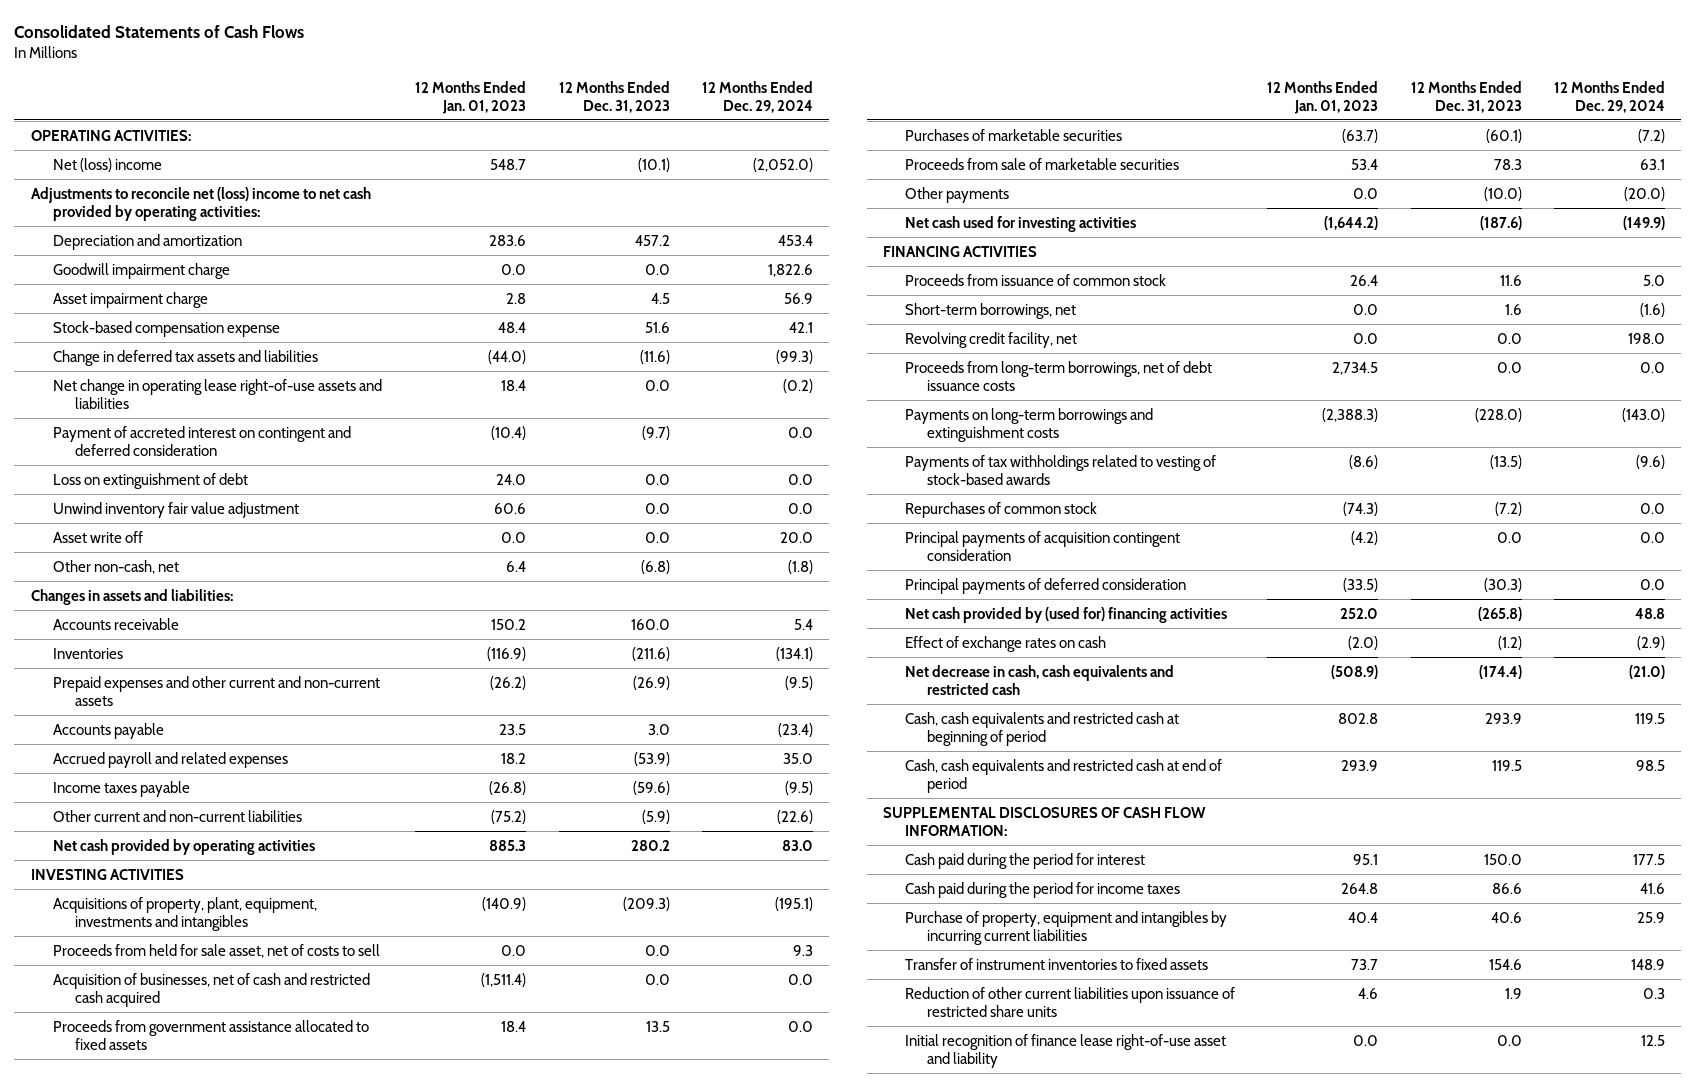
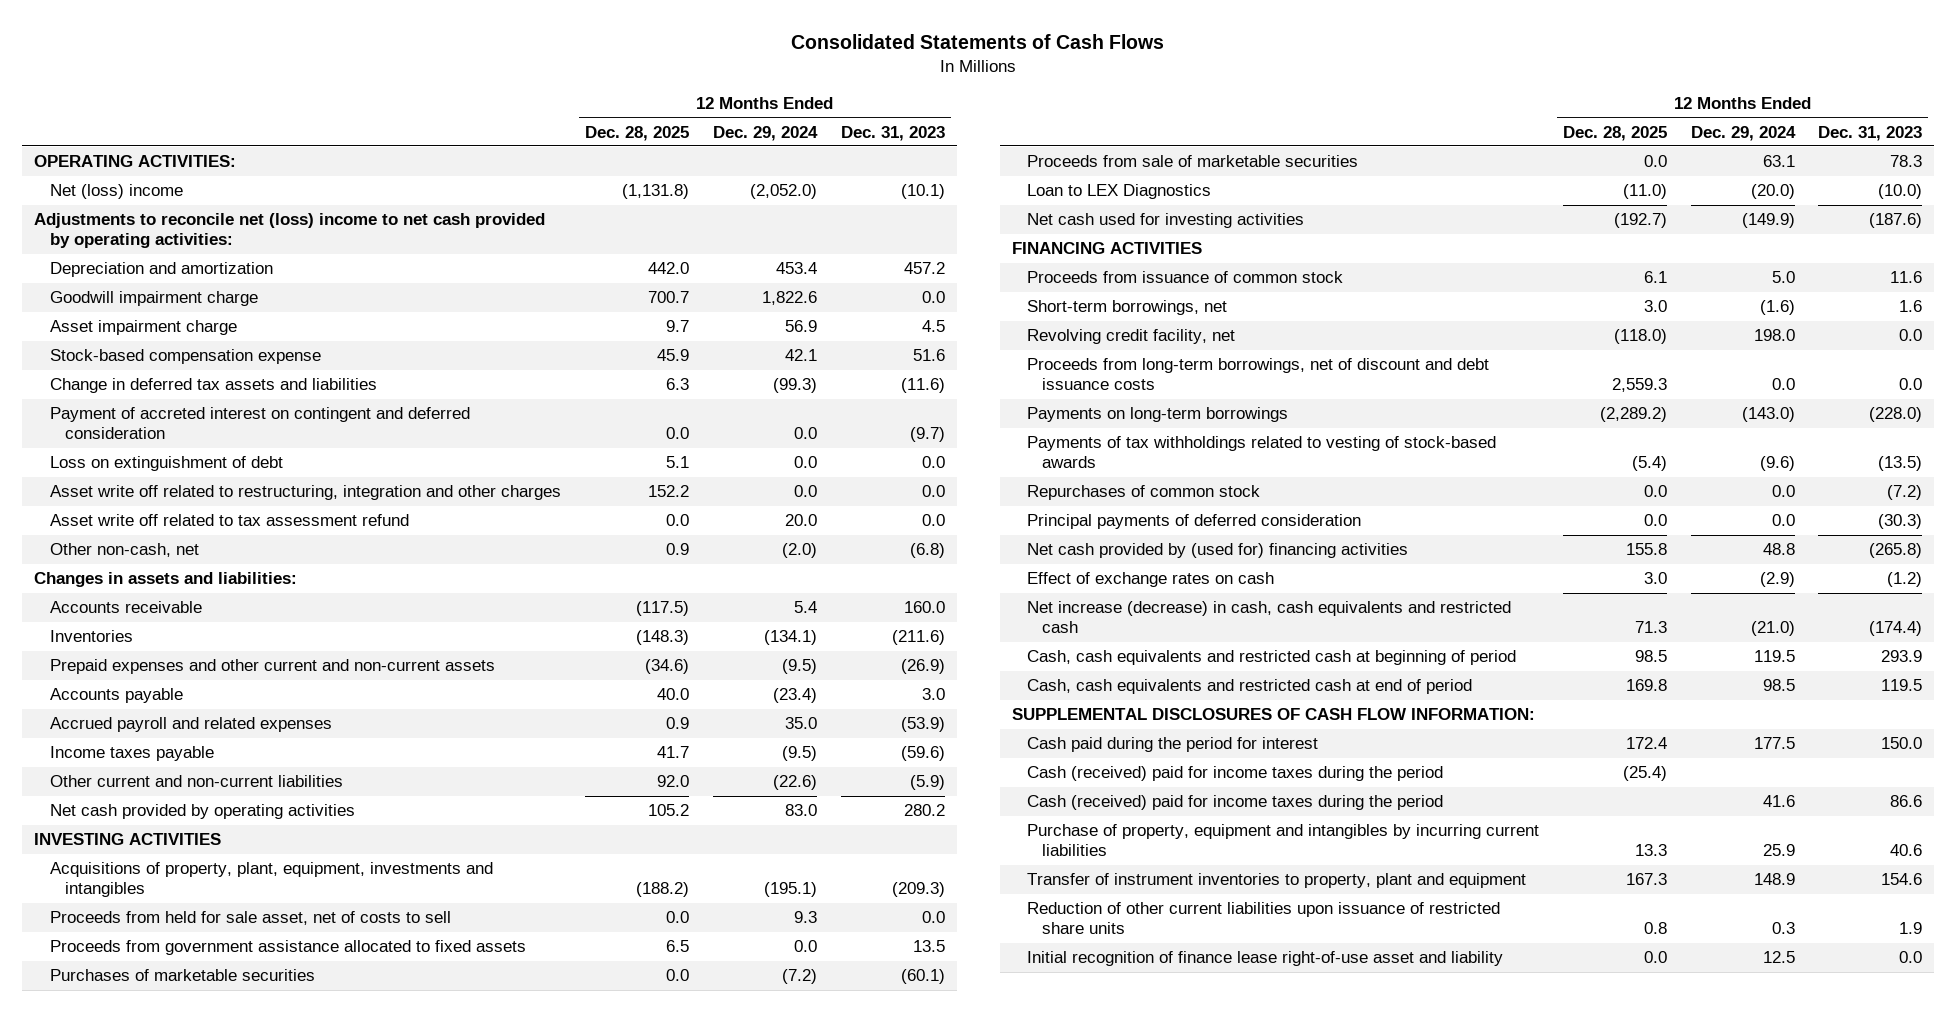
[415,80,527,114] 12 Months Ended Jan. 01, 2023 -> none
none -> [585,125,690,141] Dec. 28, 2025
[52,378,382,409] Net change in operating lease right-of-use assets and liabilities -> none
[52,501,299,518] Unwind inventory fair value adjustment -> none
[52,530,143,543] Asset write off -> none
none -> [49,485,561,501] Asset write off related to restructuring, integration and other charges
none -> [49,514,409,527] Asset write off related to tax assessment refund
[787,559,813,574] (1.8) -> [782,543,818,559] (2.0)
[52,972,370,1007] Acquisition of businesses, net of cash and restricted cash acquired -> none
[904,186,1009,203] Other payments -> [1026,184,1211,200] Loan to LEX Diagnostics
[904,360,1212,391] Proceeds from long-term borrowings, net of debt issuance costs -> [1026,358,1489,391] Proceeds from long-term borrowings, net of discount and debt issuance costs
[904,407,1153,442] Payments on long-term borrowings and extinguishment costs -> [1026,407,1288,423] Payments on long-term borrowings
[904,530,1180,561] Principal payments of acquisition contingent consideration -> none
[904,664,1174,695] Net decrease in cash, cash equivalents and restricted cash -> [1026,601,1511,634] Net increase (decrease) in cash, cash equivalents and restricted cash
none -> [1026,766,1443,782] Cash (received) paid for income taxes during the period
[904,881,1180,898] Cash paid during the period for income taxes -> [1026,795,1443,811] Cash (received) paid for income taxes during the period
[904,957,1208,970] Transfer of instrument inventories to fixed assets -> [1026,873,1526,889] Transfer of instrument inventories to property, plant and equipment

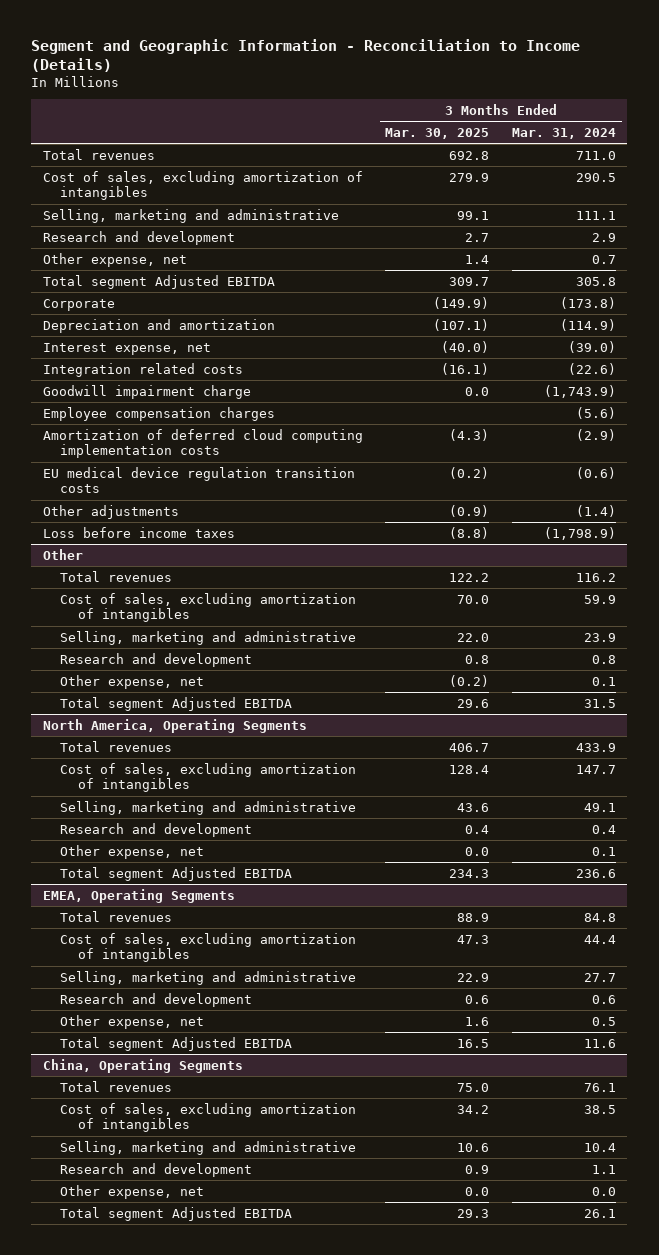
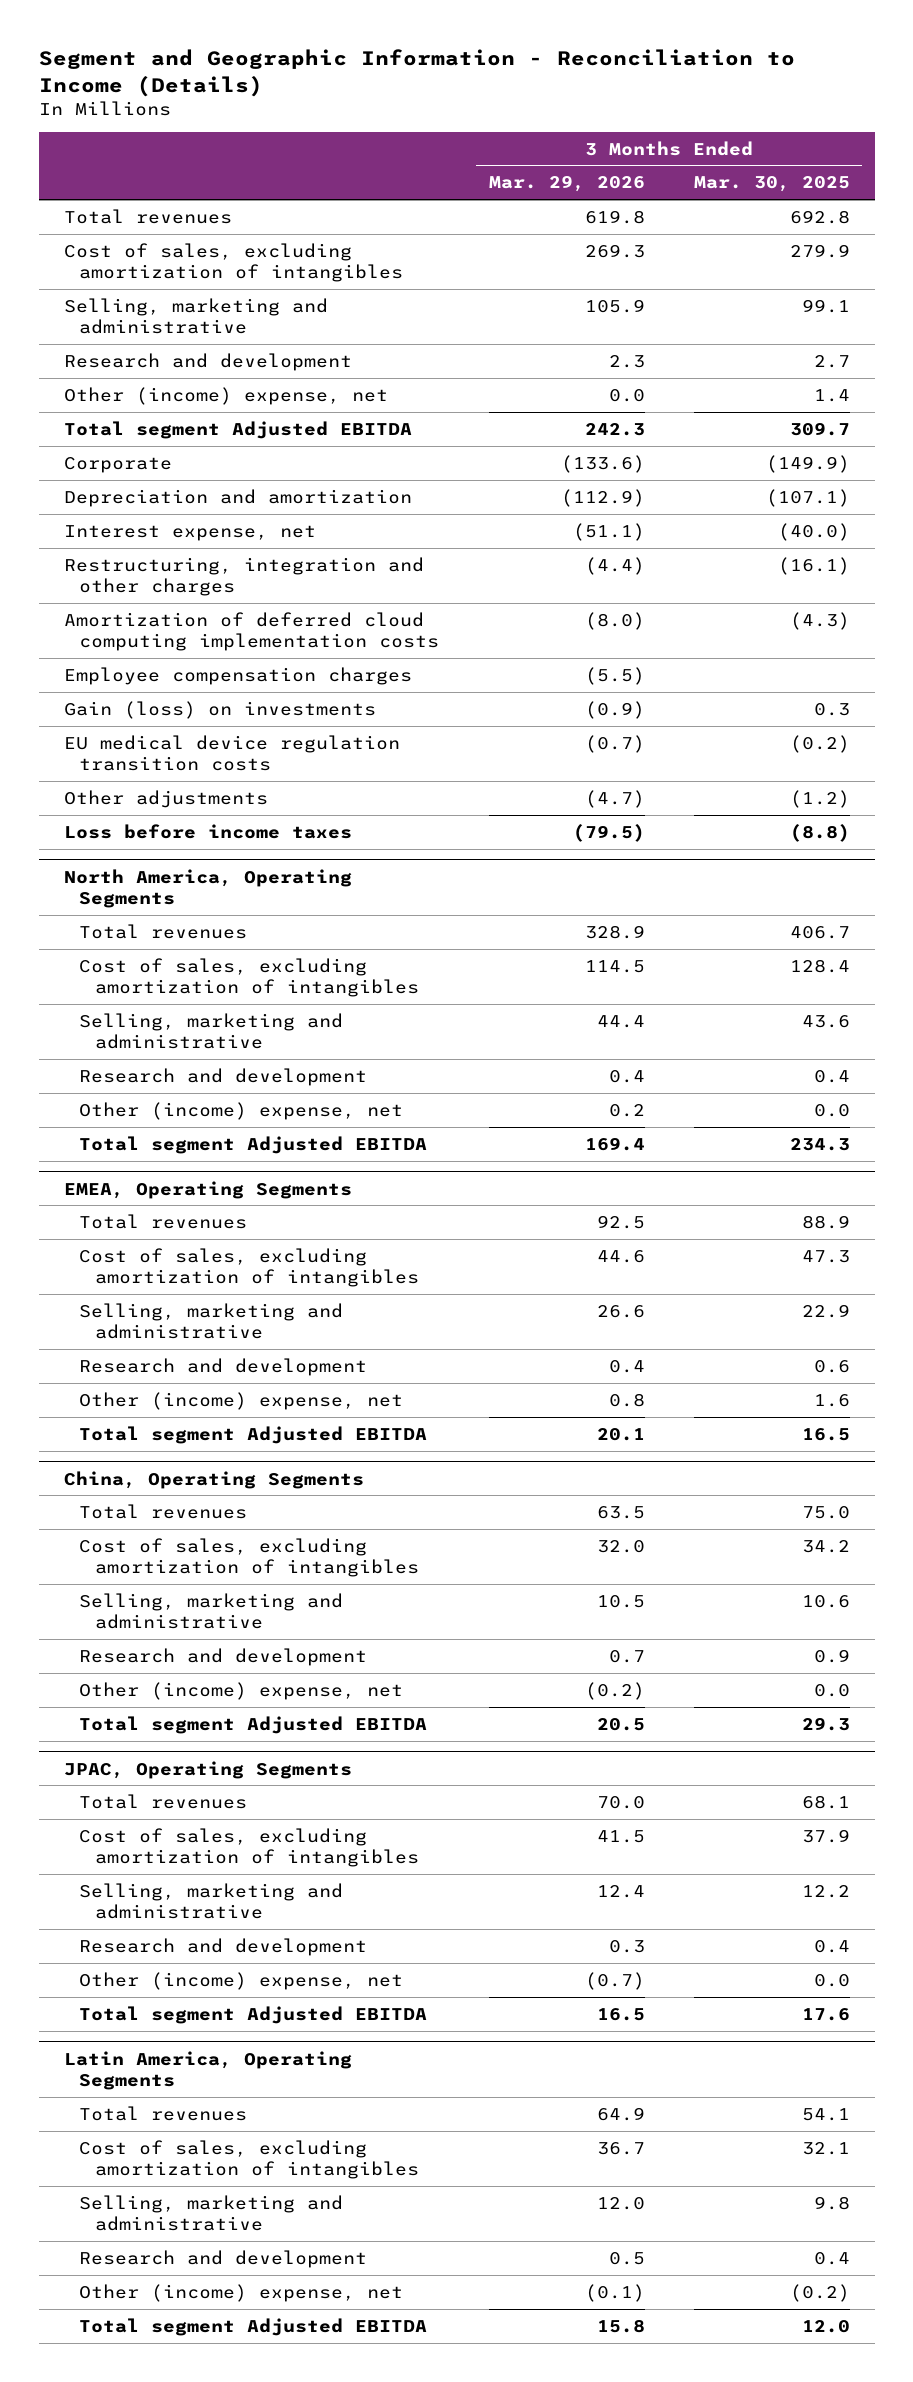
[512,127,617,139] Mar. 31, 2024 -> none
none -> [488,175,645,193] Mar. 29, 2026
[42,252,187,267] Other expense, net -> [63,386,388,405] Other (income) expense, net
[42,384,251,399] Goodwill impairment charge -> none
[42,362,243,377] Integration related costs -> [63,556,424,597] Restructuring, integration and other charges
[42,406,275,421] Employee compensation charges -> [63,666,412,685] Employee compensation charges
none -> [63,700,376,719] Gain (loss) on investments
[449,504,490,517] (0.9) -> [789,789,850,808] (1.2)
[42,548,83,560] Other -> none
[60,570,173,582] Total revenues -> none
[60,592,357,623] Cost of sales, excluding amortization of intangibles -> none
[60,630,357,645] Selling, marketing and administrative -> none
[60,652,253,667] Research and development -> none
[60,674,205,689] Other expense, net -> none
[60,696,293,711] Total segment Adjusted EBITDA -> none
[60,844,205,859] Other expense, net -> [79,1101,404,1120] Other (income) expense, net
[60,1014,205,1029] Other expense, net -> [79,1391,404,1410] Other (income) expense, net
[60,1184,205,1199] Other expense, net -> [79,1681,404,1700] Other (income) expense, net
none -> [63,1760,352,1779] JPAC, Operating Segments
none -> [79,1793,248,1809] Total revenues
none -> [79,1827,420,1868] Cost of sales, excluding amortization of intangibles
none -> [79,1882,344,1920] Selling, marketing and administrative
none -> [79,1937,368,1956] Research and development
none -> [79,1971,404,1990] Other (income) expense, net
none -> [79,2005,428,2024] Total segment Adjusted EBITDA
none -> [63,2050,352,2091] Latin America, Operating Segments
none -> [79,2105,248,2121] Total revenues
none -> [79,2139,420,2180] Cost of sales, excluding amortization of intangibles
none -> [79,2194,344,2232] Selling, marketing and administrative
none -> [79,2249,368,2268] Research and development
none -> [79,2283,404,2302] Other (income) expense, net
none -> [79,2317,428,2336] Total segment Adjusted EBITDA

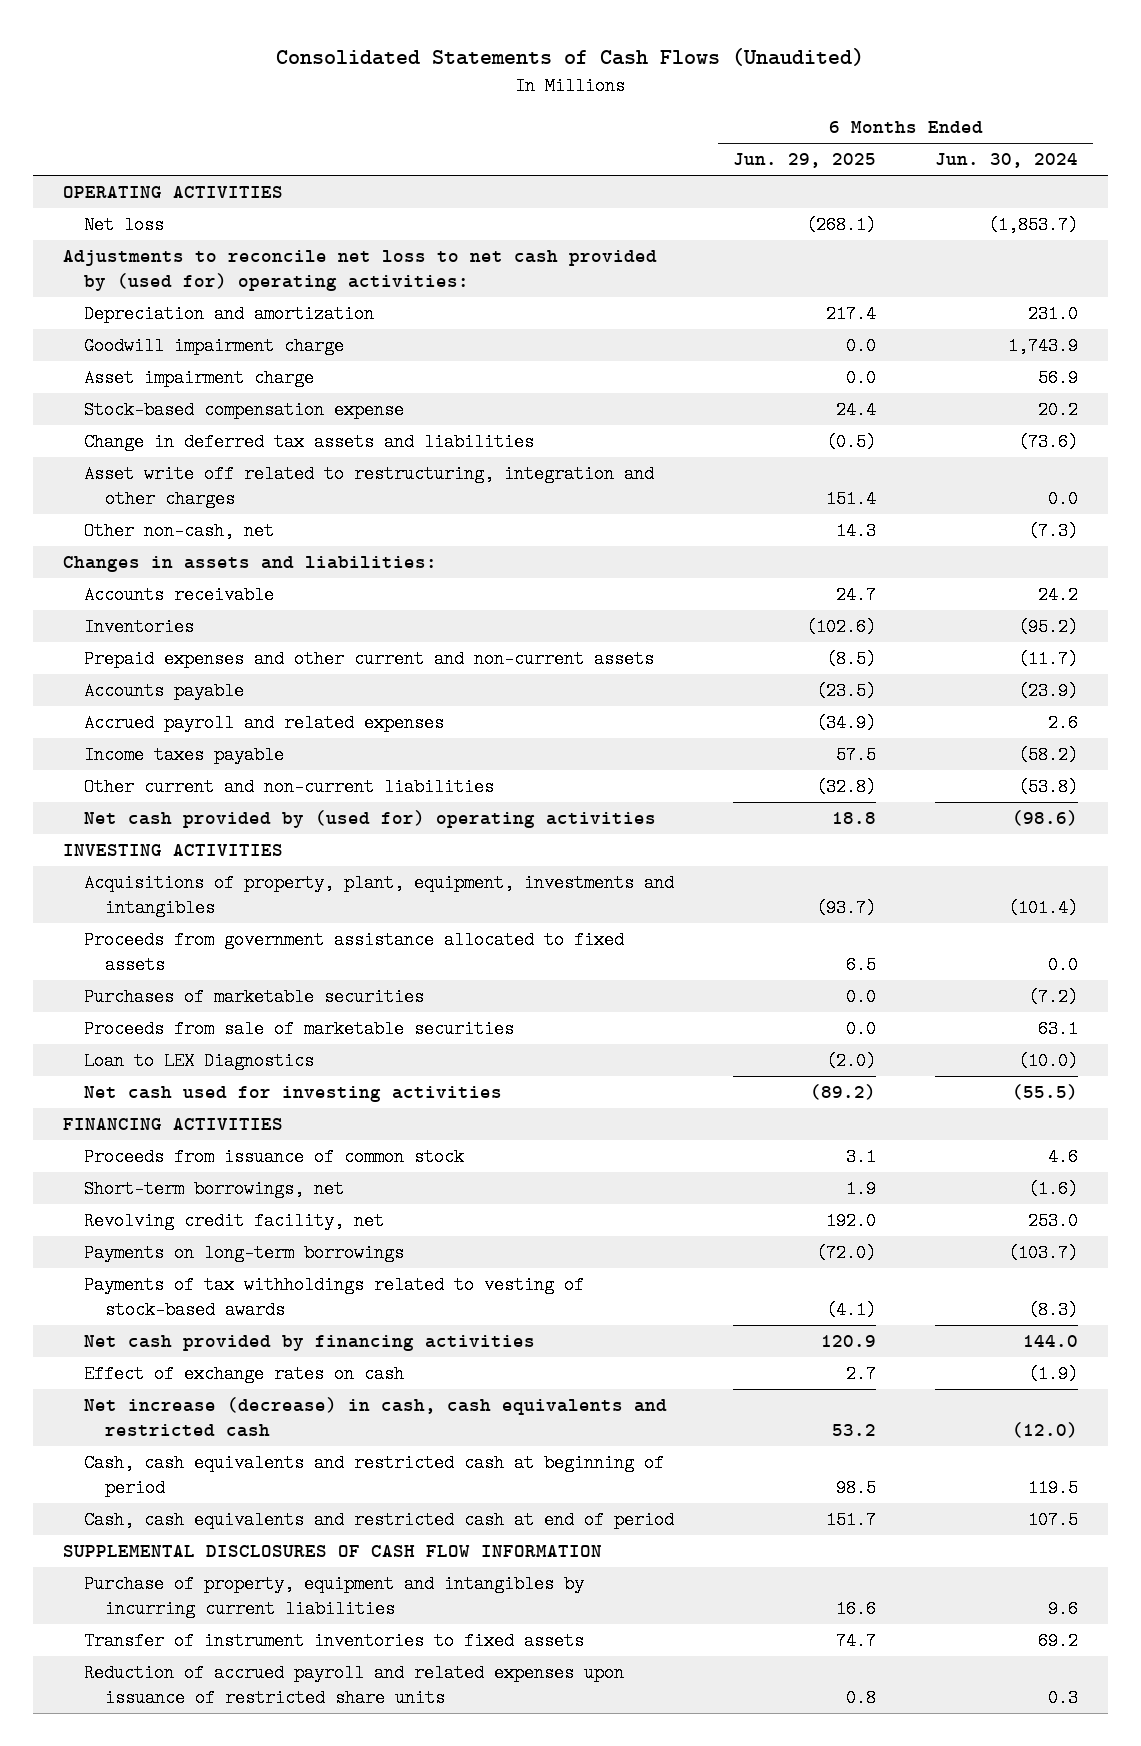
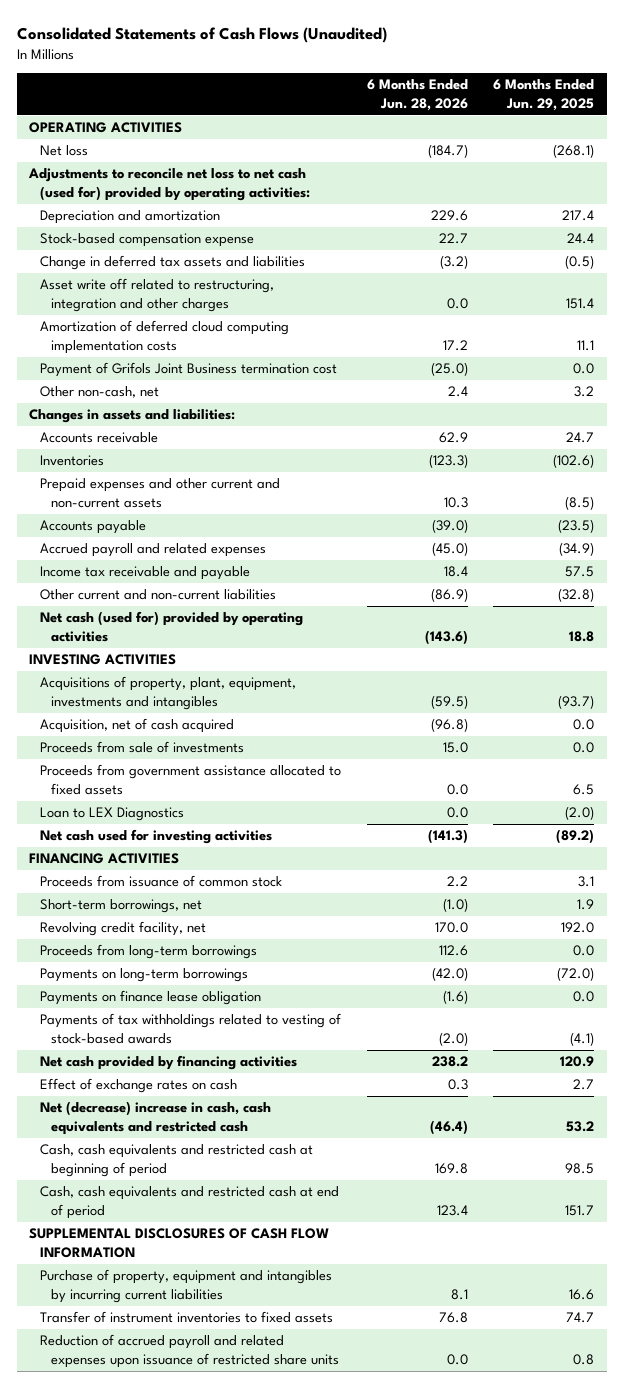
[935,153,1079,169] Jun. 30, 2024 -> none
none -> [366,79,468,111] 6 Months Ended Jun. 28, 2026
[62,250,657,291] Adjustments to reconcile net loss to net cash provided by (used for) operating activities: -> [28,168,311,202] Adjustments to reconcile net loss to net cash (used for) provided by operating activities:
[83,337,344,356] Goodwill impairment charge -> none
[83,369,314,388] Asset impairment charge -> none
none -> [40,320,290,355] Amortization of deferred cloud computing implementation costs
none -> [40,362,338,378] Payment of Grifols Joint Business termination cost
[835,522,876,541] 14.3 -> [574,386,595,398] 3.2
[83,746,284,765] Income taxes payable -> [40,566,251,581] Income tax receivable and payable
[83,810,656,829] Net cash provided by (used for) operating activities -> [40,611,304,643] Net cash (used for) provided by operating activities
none -> [40,718,235,734] Acquisition, net of cash acquired
none -> [40,741,245,754] Proceeds from sale of investments
[83,988,424,1007] Purchases of marketable securities -> none
[83,1020,514,1039] Proceeds from sale of marketable securities -> none
none -> [40,944,258,960] Proceeds from long-term borrowings
none -> [40,990,262,1006] Payments on finance lease obligation
[83,1397,667,1437] Net increase (decrease) in cash, cash equivalents and restricted cash -> [40,1101,272,1136] Net (decrease) increase in cash, cash equivalents and restricted cash

